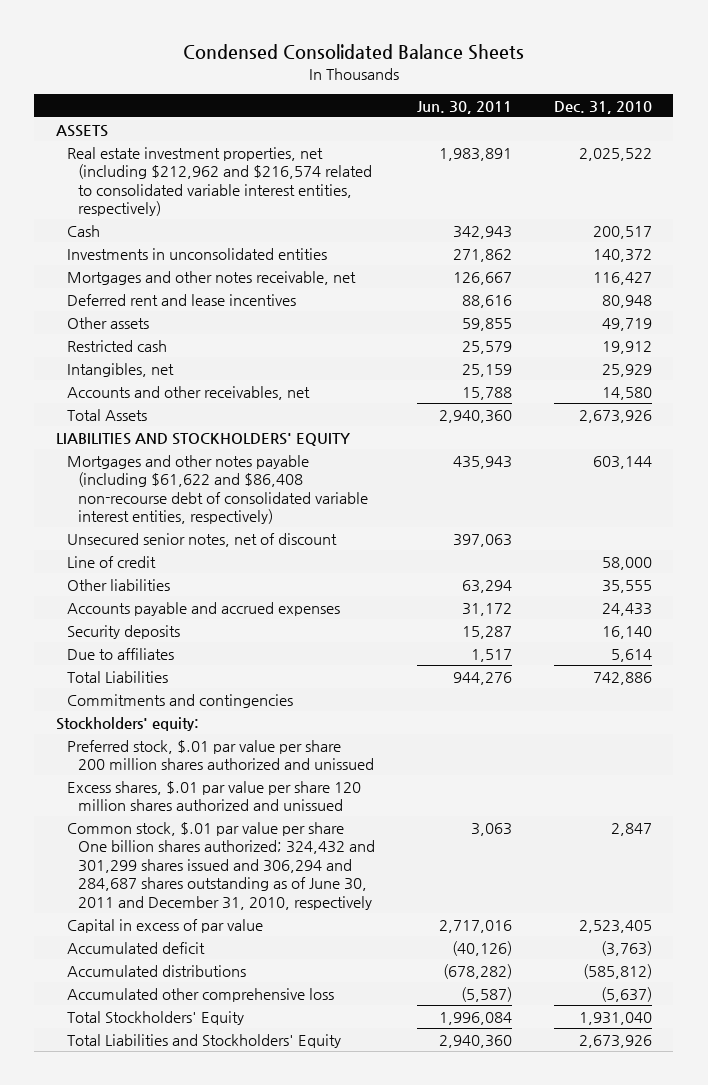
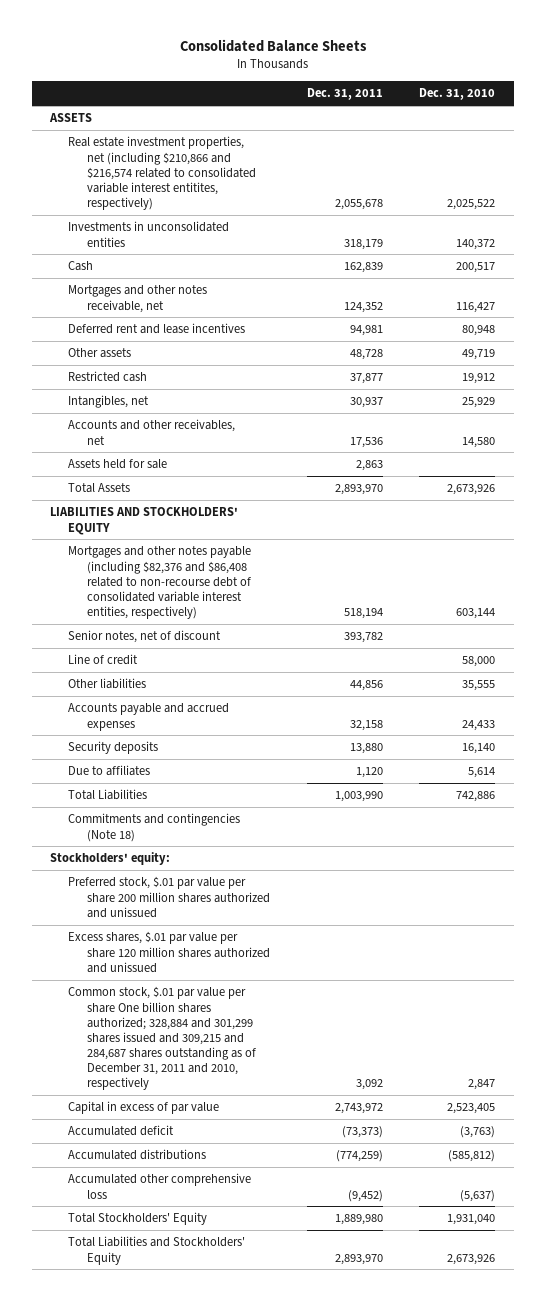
[182,44,524,61] Condensed Consolidated Balance Sheets -> [179,39,367,53] Consolidated Balance Sheets
[417,100,513,114] Jun. 30, 2011 -> none
none -> [306,88,383,101] Dec. 31, 2011
[66,146,372,217] Real estate investment properties, net (including $212,962 and $216,574 related to consolidated variable interest entities, respectively) -> [68,136,256,211] Real estate investment properties, net (including $210,866 and $216,574 related to consolidated variable interest entitites, respectively)
[66,224,100,237] Cash -> [68,261,94,272] Cash
none -> [68,459,168,470] Assets held for sale
[66,454,368,525] Mortgages and other notes payable (including $61,622 and $86,408 non-recourse debt of consolidated variable interest entities, respectively) -> [68,546,252,620] Mortgages and other notes payable (including $82,376 and $86,408 related to non-recourse debt of consolidated variable interest entities, respectively)
[66,532,337,547] Unsecured senior notes, net of discount -> [68,630,222,644] Senior notes, net of discount
[66,693,293,708] Commitments and contingencies -> [68,813,241,842] Commitments and contingencies (Note 18)
[66,821,375,910] Common stock, $.01 par value per share One billion shares authorized; 324,432 and 301,299 shares issued and 306,294 and 284,687 shares outstanding as of June 30, 2011 and December 31, 2010, respectively -> [68,986,256,1091] Common stock, $.01 par value per share One billion shares authorized; 328,884 and 301,299 shares issued and 309,215 and 284,687 shares outstanding as of December 31, 2011 and 2010, respectively

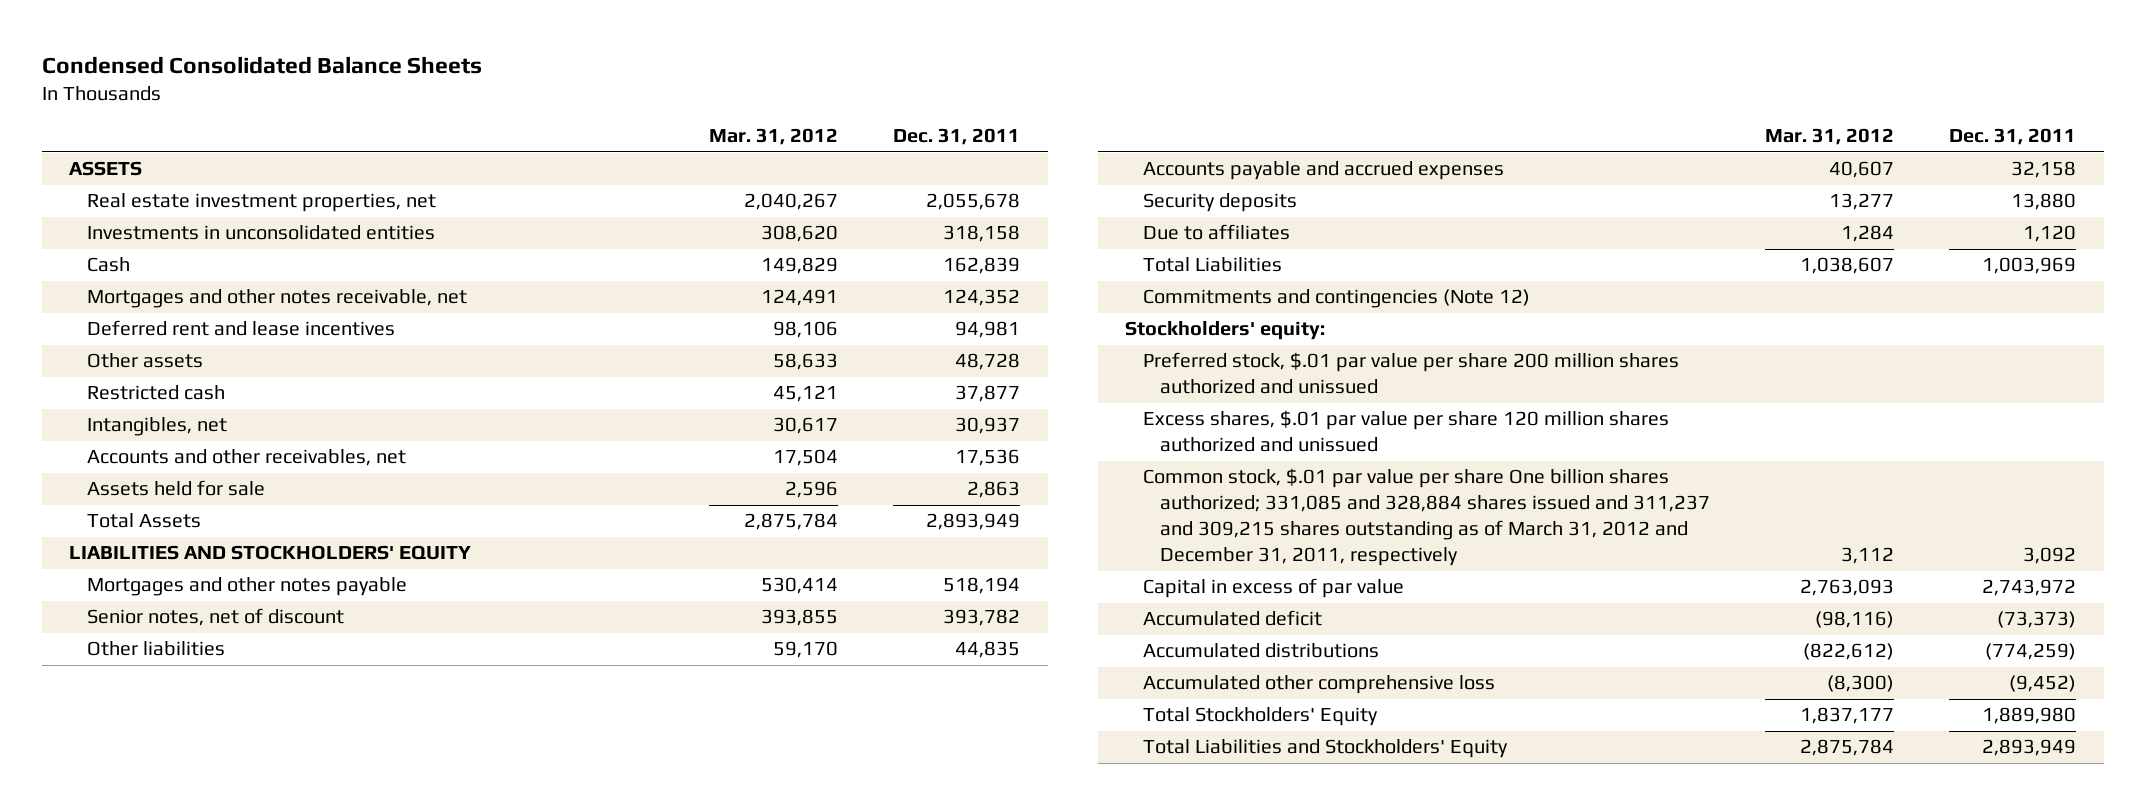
[179,39,367,53] Consolidated Balance Sheets -> [41,55,482,74] Condensed Consolidated Balance Sheets
[419,88,496,101] Dec. 31, 2010 -> none
none -> [709,128,839,146] Mar. 31, 2012
[68,136,256,211] Real estate investment properties, net (including $210,866 and $216,574 related to consolidated variable interest entitites, respectively) -> [86,193,436,213] Real estate investment properties, net
[343,238,383,250] 318,179 -> [943,225,1021,243] 318,158
[334,484,383,496] 2,893,970 -> [926,513,1021,531] 2,893,949
[68,546,252,620] Mortgages and other notes payable (including $82,376 and $86,408 related to non-recourse debt of consolidated variable interest entities, respectively) -> [86,577,407,597] Mortgages and other notes payable
[68,654,139,666] Line of credit -> none
[349,680,383,692] 44,856 -> [955,641,1021,659] 44,835
[334,791,383,803] 1,003,990 -> [1982,257,2077,275] 1,003,969
[68,813,241,842] Commitments and contingencies (Note 18) -> [1142,289,1530,309] Commitments and contingencies (Note 12)
[68,986,256,1091] Common stock, $.01 par value per share One billion shares authorized; 328,884 and 301,299 shares issued and 309,215 and 284,687 shares outstanding as of December 31, 2011 and 2010, respectively -> [1142,468,1711,567] Common stock, $.01 par value per share One billion shares authorized; 331,085 and 328,884 shares issued and 311,237 and 309,215 shares outstanding as of March 31, 2012 and December 31, 2011, respectively
[334,1253,383,1265] 2,893,970 -> [1982,739,2077,757] 2,893,949

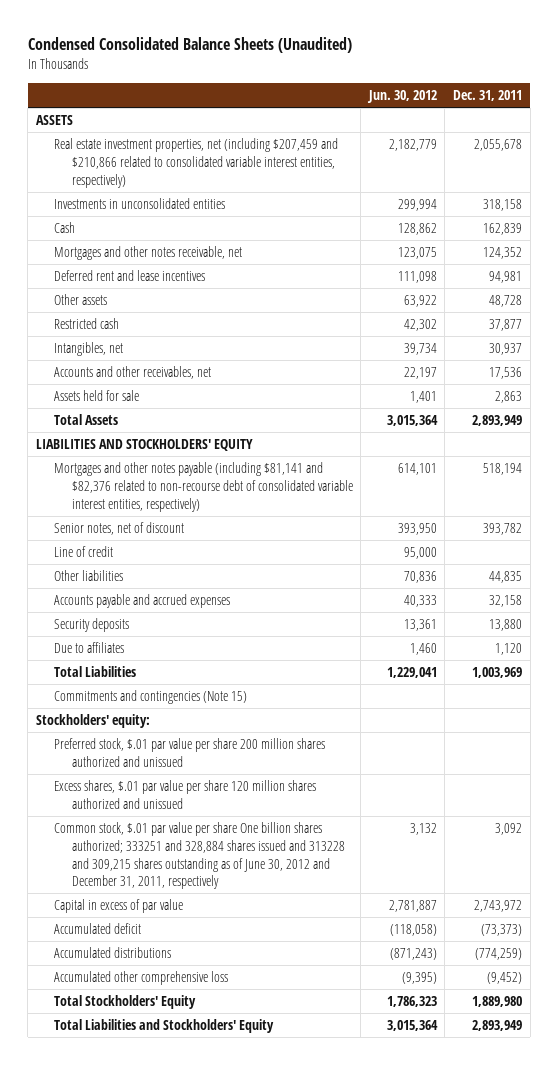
[41,55,482,74] Condensed Consolidated Balance Sheets -> [27,36,352,53] Condensed Consolidated Balance Sheets (Unaudited)
[709,128,839,146] Mar. 31, 2012 -> none
none -> [366,90,437,104] Jun. 30, 2012
[86,193,436,213] Real estate investment properties, net -> [53,138,338,188] Real estate investment properties, net (including $207,459 and $210,866 related to consolidated variable interest entities, respectively)
[86,577,407,597] Mortgages and other notes payable -> [53,462,353,512] Mortgages and other notes payable (including $81,141 and $82,376 related to non-recourse debt of consolidated variable interest entities, respectively)
none -> [53,546,113,558] Line of credit
[1142,289,1530,309] Commitments and contingencies (Note 12) -> [53,690,247,705] Commitments and contingencies (Note 15)
[1142,468,1711,567] Common stock, $.01 par value per share One billion shares authorized; 331,085 and 328,884 shares issued and 311,237 and 309,215 shares outstanding as of March 31, 2012 and December 31, 2011, respectively -> [53,822,345,890] Common stock, $.01 par value per share One billion shares authorized; 333251 and 328,884 shares issued and 313228 and 309,215 shares outstanding as of June 30, 2012 and December 31, 2011, respectively

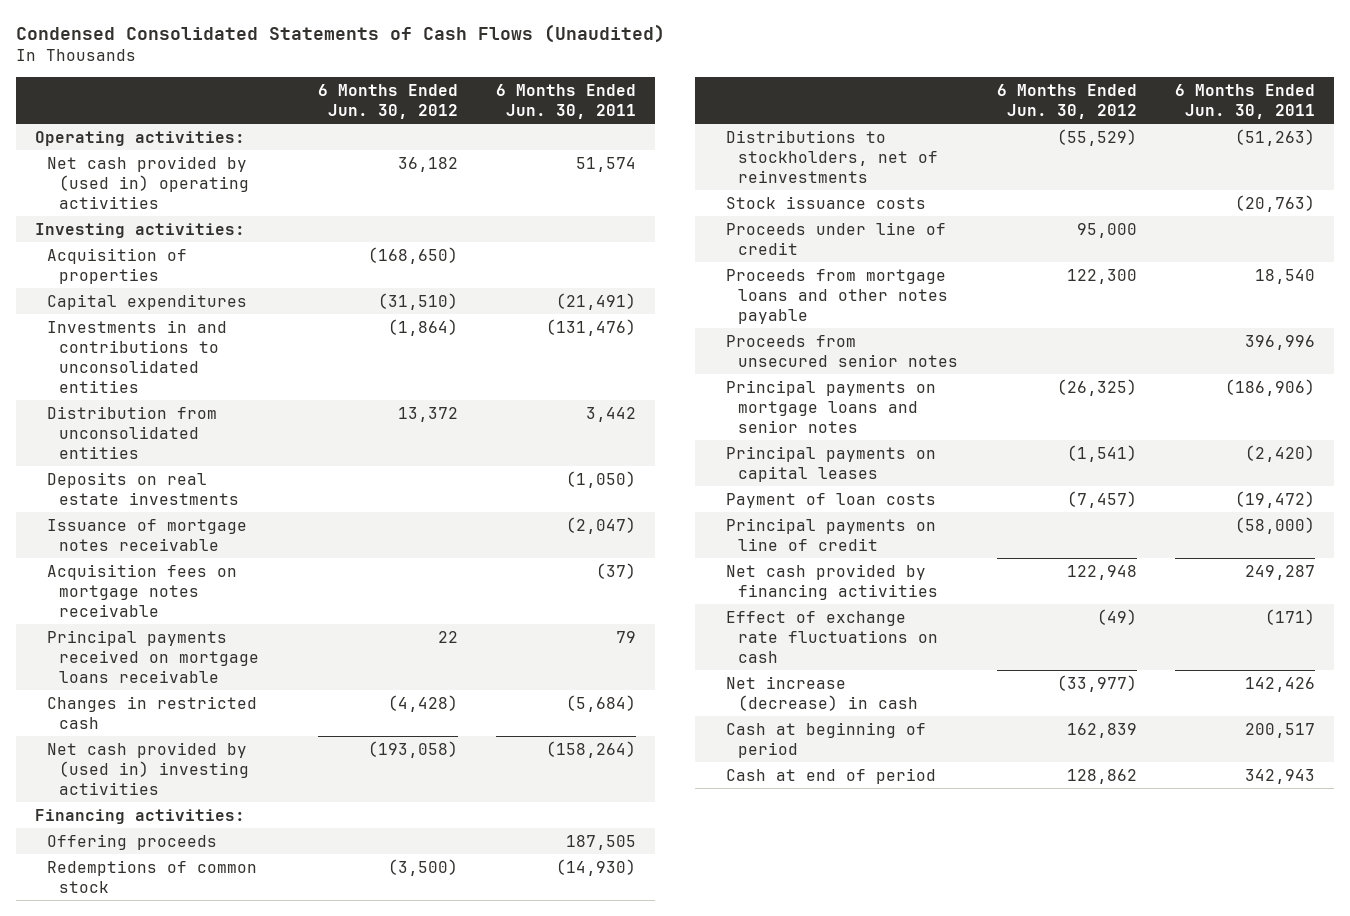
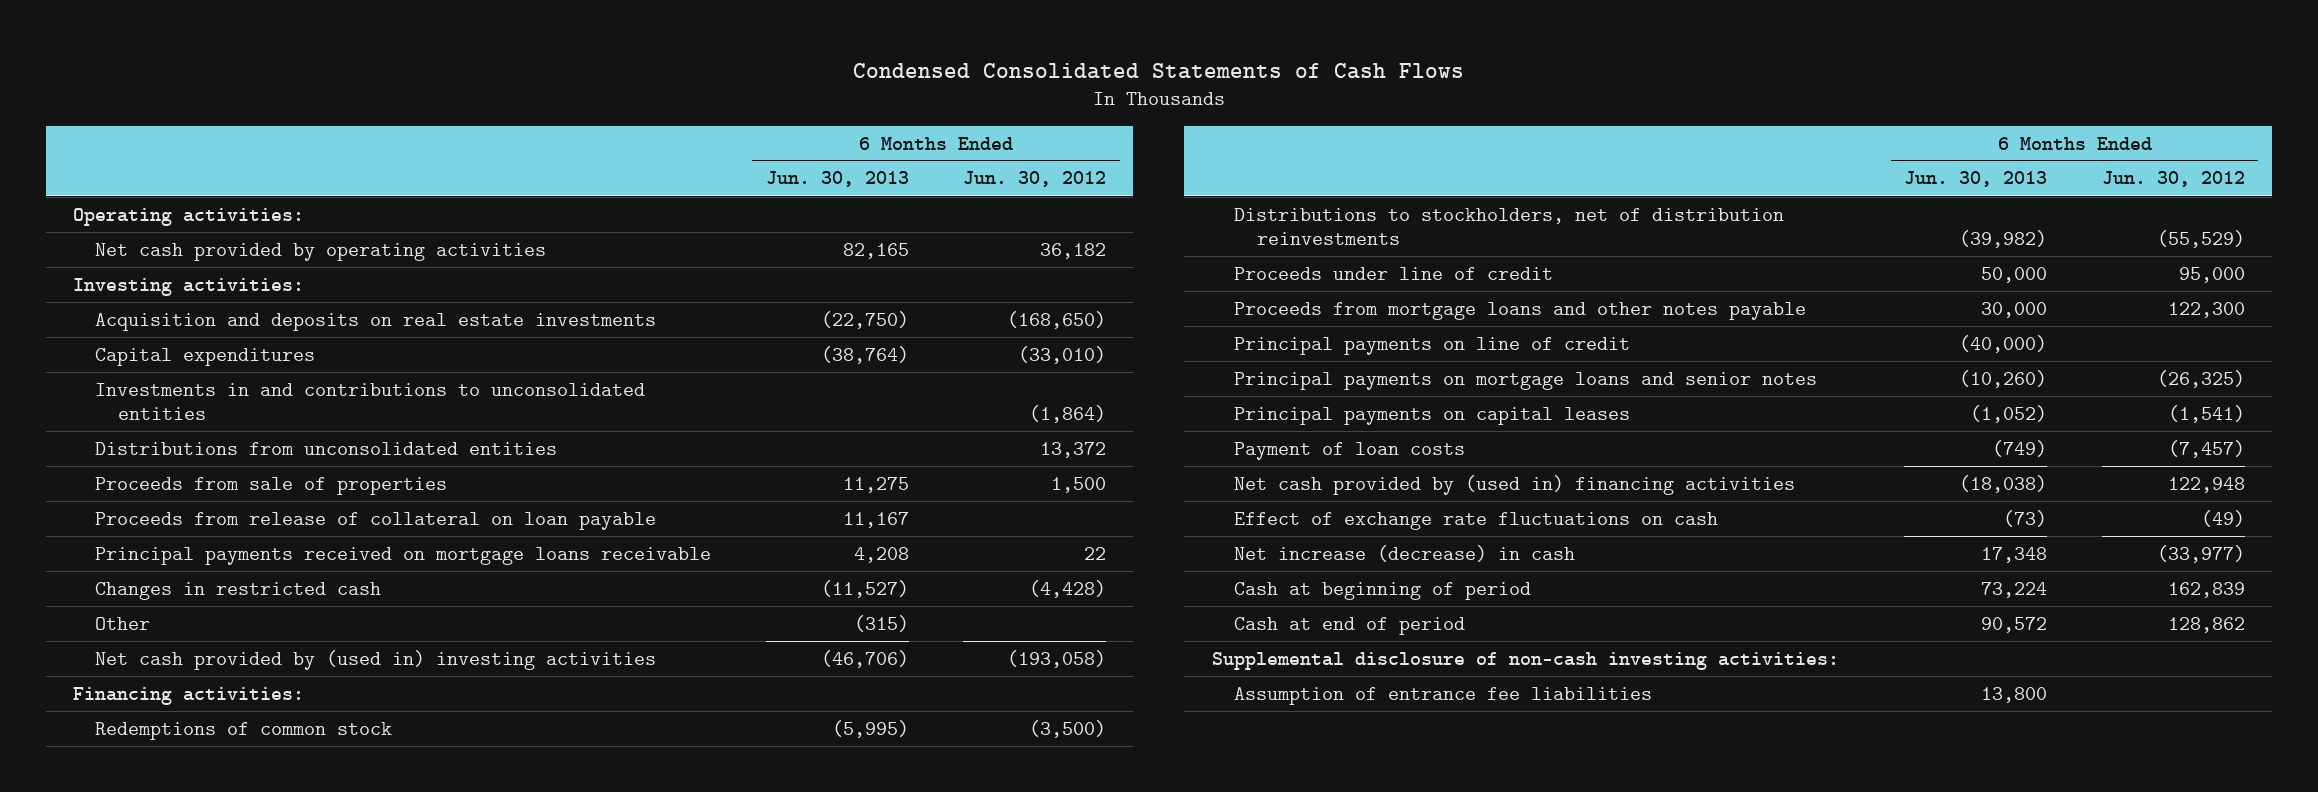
[15,24,665,44] Condensed Consolidated Statements of Cash Flows (Unaudited) -> [852,62,1464,79] Condensed Consolidated Statements of Cash Flows
[496,83,637,119] 6 Months Ended Jun. 30, 2011 -> none
none -> [765,171,909,188] Jun. 30, 2013
[47,155,250,210] Net cash provided by (used in) operating activities -> [95,242,547,261] Net cash provided by operating activities
[47,247,188,284] Acquisition of properties -> [95,312,657,331] Acquisition and deposits on real estate investments
[377,292,458,310] (31,510) -> [1018,345,1107,364] (33,010)
[47,471,240,505] Deposits on real estate investments -> none
[47,518,248,551] Issuance of mortgage notes receivable -> none
[47,563,238,618] Acquisition fees on mortgage notes receivable -> none
[47,405,218,460] Distribution from unconsolidated entities -> [95,441,558,455] Distributions from unconsolidated entities
none -> [95,476,448,495] Proceeds from sale of properties
none -> [95,511,657,530] Proceeds from release of collateral on loan payable
none -> [95,616,151,630] Other
[47,833,218,850] Offering proceeds -> none
[726,195,927,209] Stock issuance costs -> none
[726,129,939,184] Distributions to stockholders, net of reinvestments -> [1234,207,1785,245] Distributions to stockholders, net of distribution reinvestments
[726,334,959,367] Proceeds from unsecured senior notes -> none
[726,517,937,551] Principal payments on line of credit -> [1234,336,1631,355] Principal payments on line of credit
[726,563,939,600] Net cash provided by financing activities -> [1234,474,1796,495] Net cash provided by (used in) financing activities
none -> [1211,651,1839,670] Supplemental disclosure of non-cash investing activities:
none -> [1234,686,1653,705] Assumption of entrance fee liabilities

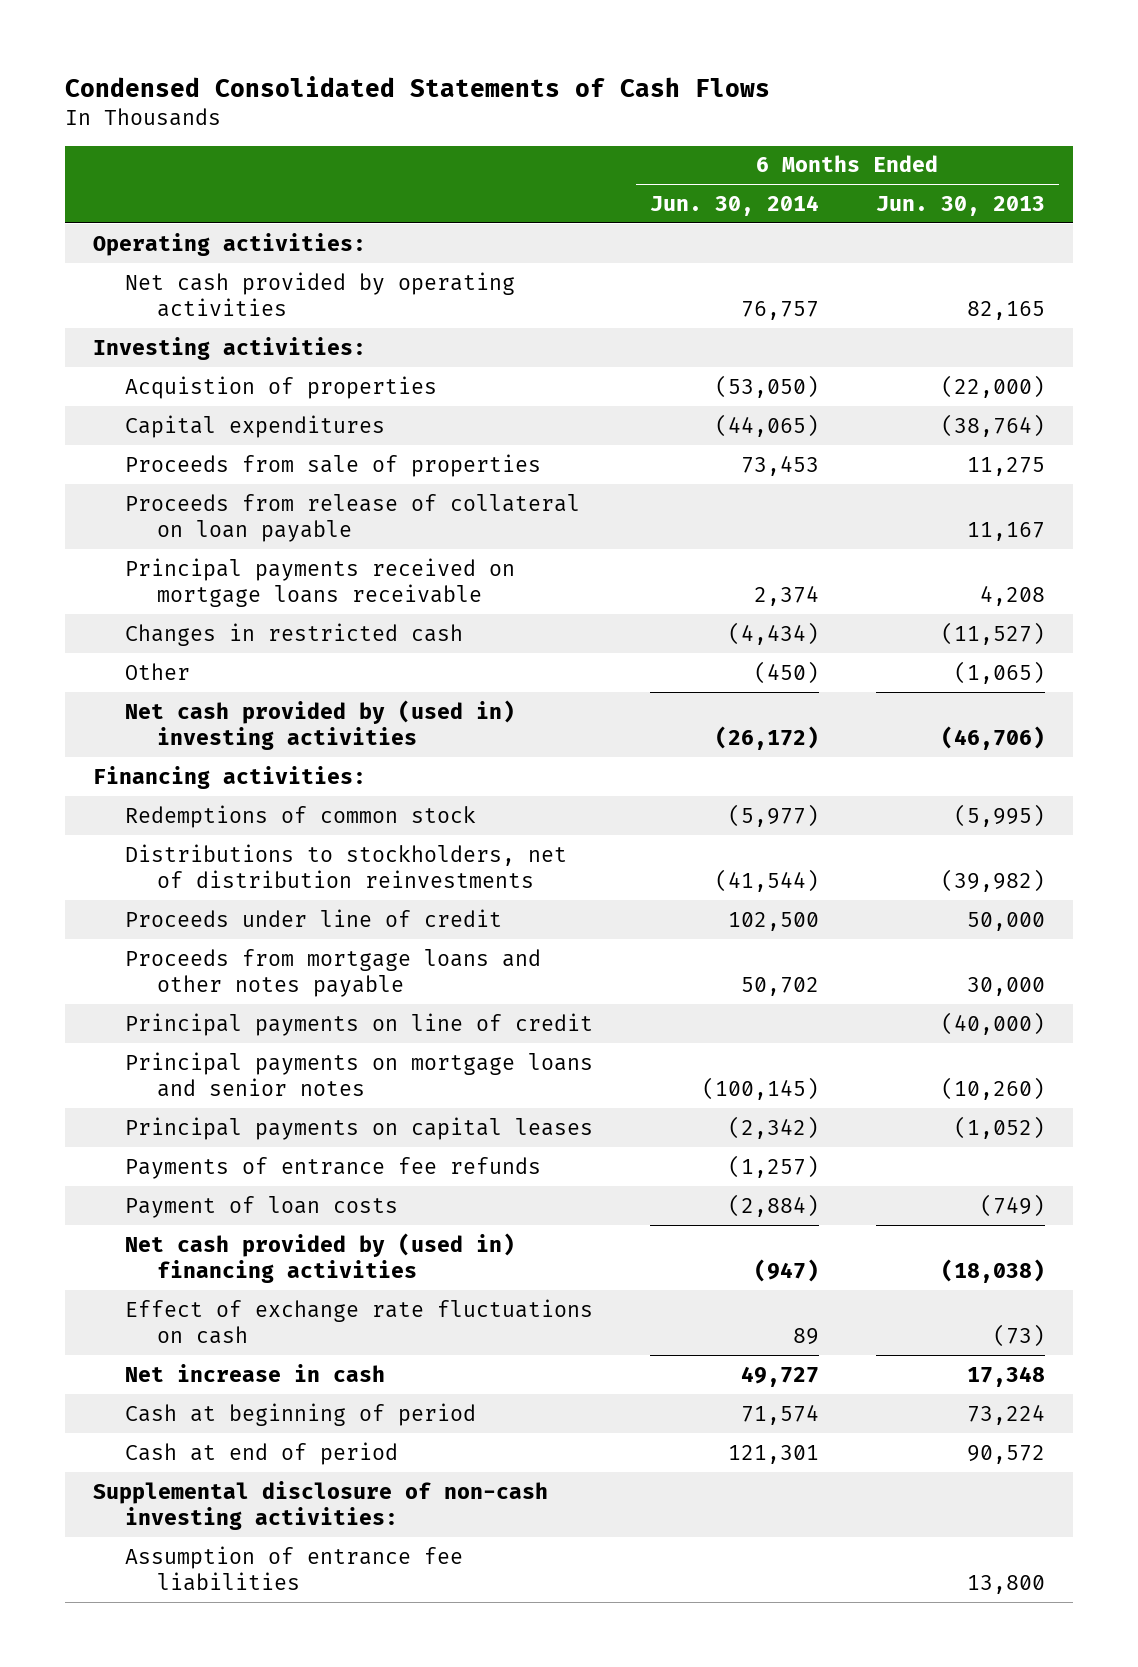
[963,171,1107,188] Jun. 30, 2012 -> none
none -> [649,194,819,216] Jun. 30, 2014
[95,312,657,331] Acquisition and deposits on real estate investments -> none
none -> [125,375,438,399] Acquistion of properties
[95,382,646,420] Investments in and contributions to unconsolidated entities -> none
[95,441,558,455] Distributions from unconsolidated entities -> none
[853,614,909,632] (315) -> [953,660,1045,684] (1,065)
none -> [125,1156,542,1179] Payments of entrance fee refunds
[1234,544,1576,562] Net increase (decrease) in cash -> [125,1363,386,1382] Net increase in cash

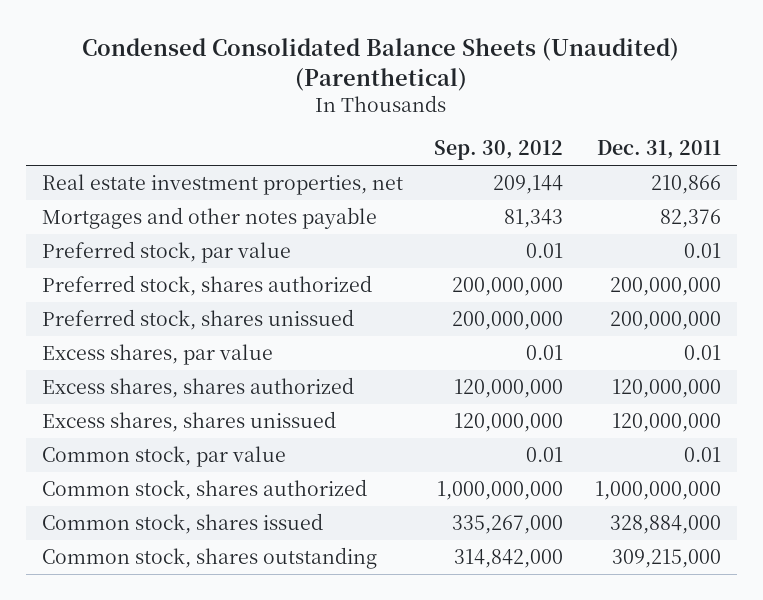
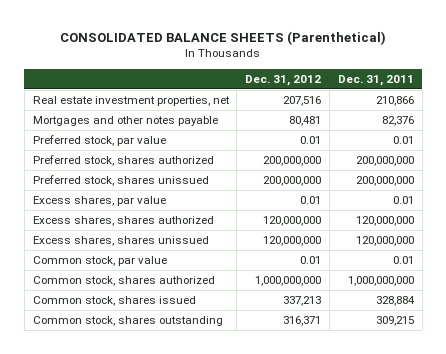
[82,38,680,92] Condensed Consolidated Balance Sheets (Unaudited) (Parenthetical) -> [60,31,387,46] CONSOLIDATED BALANCE SHEETS (Parenthetical)
[434,140,564,161] Sep. 30, 2012 -> none
none -> [245,74,322,86] Dec. 31, 2012
[609,515,721,535] 328,884,000 -> [375,295,415,306] 328,884
[611,549,721,569] 309,215,000 -> [375,315,414,326] 309,215

